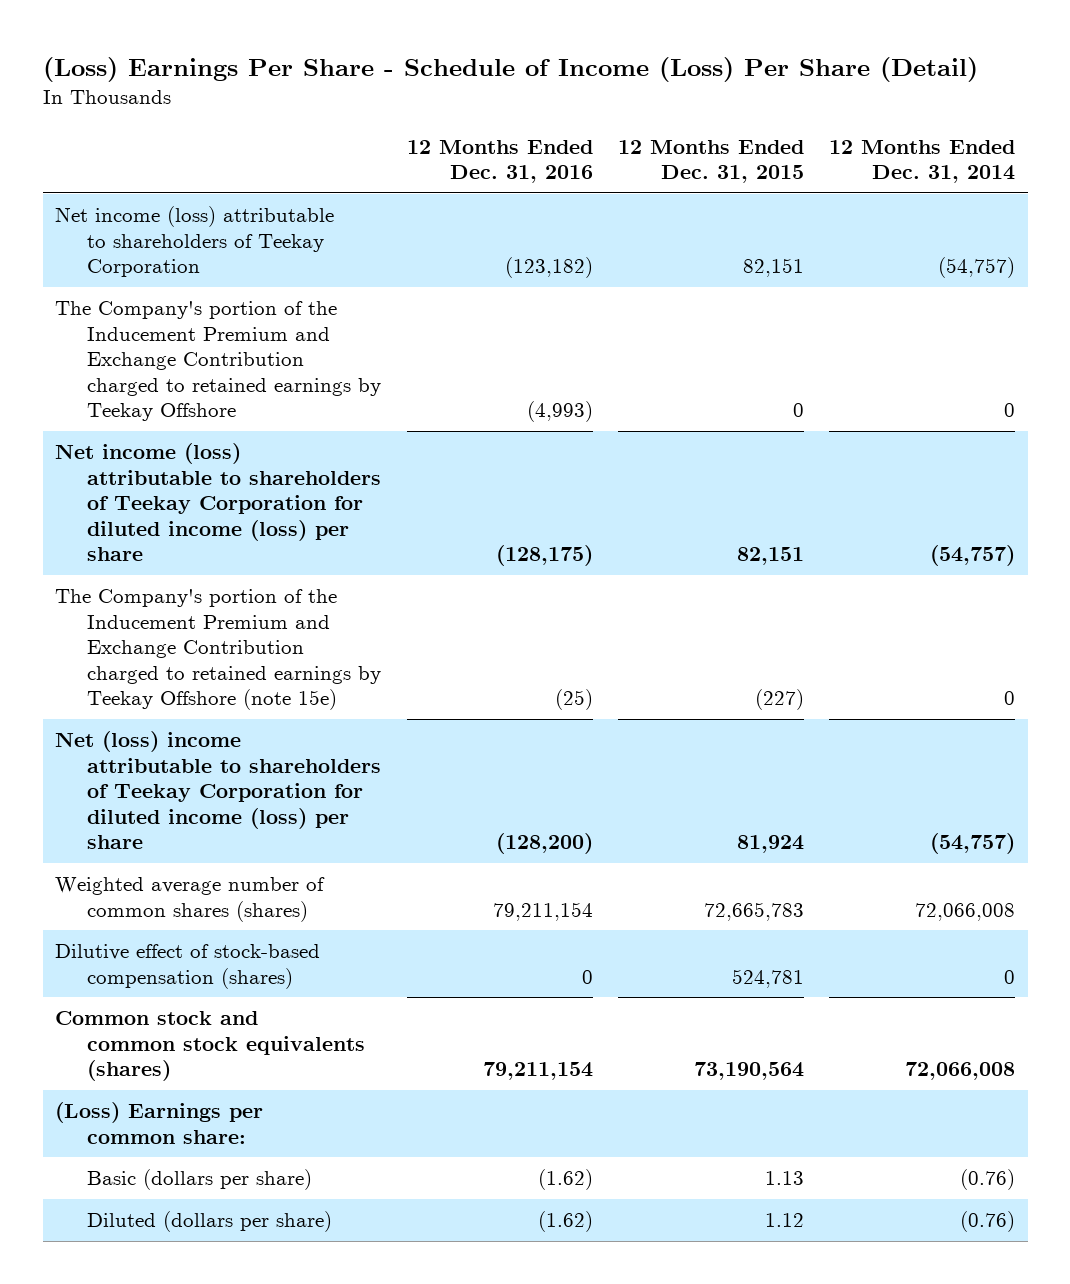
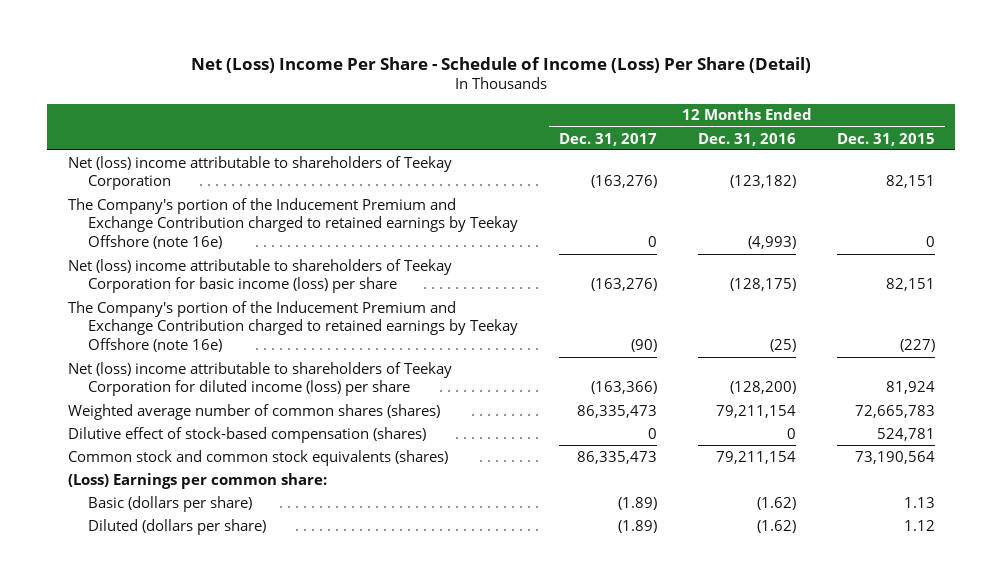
[42,56,978,82] (Loss) Earnings Per Share - Schedule of Income (Loss) Per Share (Detail) -> [191,56,812,73] Net (Loss) Income Per Share - Schedule of Income (Loss) Per Share (Detail)
[829,139,1016,184] 12 Months Ended Dec. 31, 2014 -> none
none -> [558,132,657,146] Dec. 31, 2017
[55,206,335,278] Net income (loss) attributable to shareholders of Teekay Corporation -> [67,155,452,191] Net (loss) income attributable to shareholders of Teekay Corporation
[55,301,382,422] The Company's portion of the Inducement Premium and Exchange Contribution charged to retained earnings by Teekay Offshore -> [67,197,519,250] The Company's portion of the Inducement Premium and Exchange Contribution charged to retained earnings by Teekay Offshore (note 16e)
[55,443,382,562] Net income (loss) attributable to shareholders of Teekay Corporation for diluted income (loss) per share -> [67,258,452,294] Net (loss) income attributable to shareholders of Teekay Corporation for basic income (loss) per share
[55,589,382,711] The Company's portion of the Inducement Premium and Exchange Contribution charged to retained earnings by Teekay Offshore (note 15e) -> [67,300,519,353] The Company's portion of the Inducement Premium and Exchange Contribution charged to retained earnings by Teekay Offshore (note 16e)

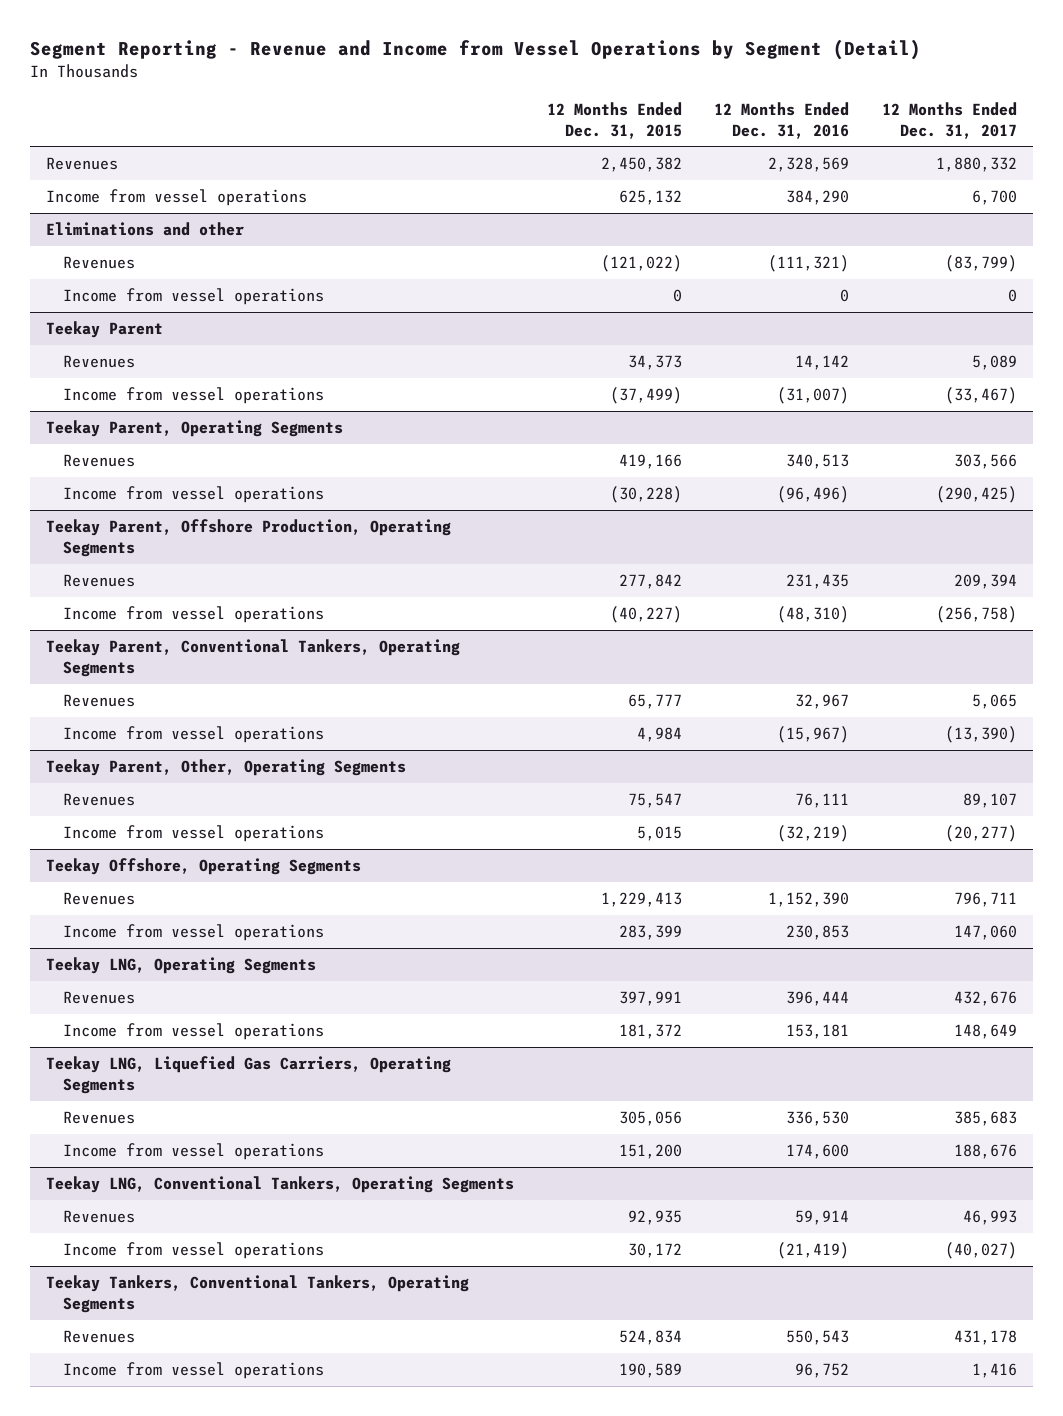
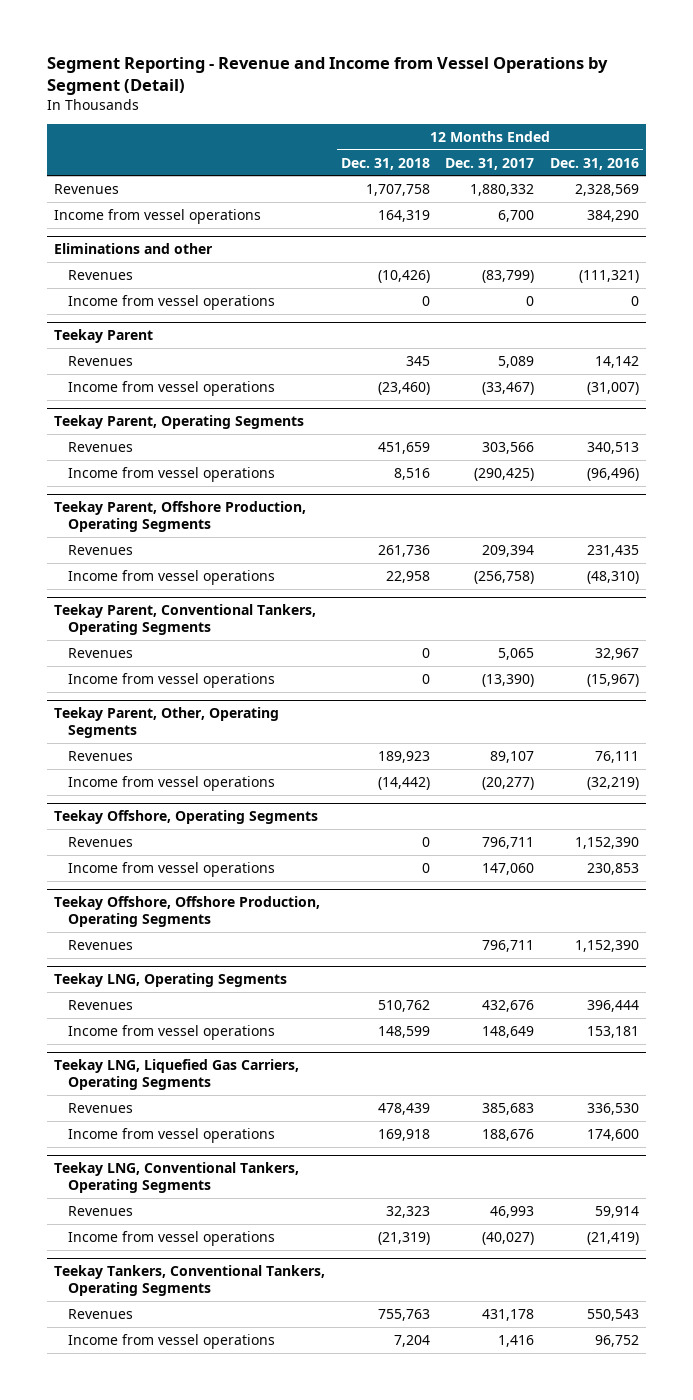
[546,102,682,139] 12 Months Ended Dec. 31, 2015 -> none
none -> [340,157,430,170] Dec. 31, 2018
none -> [54,896,321,928] Teekay Offshore, Offshore Production, Operating Segments
none -> [67,939,133,950] Revenues

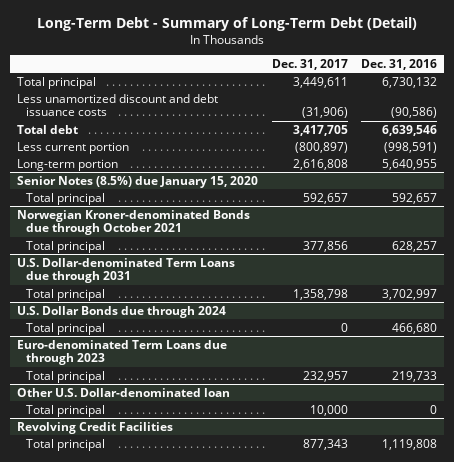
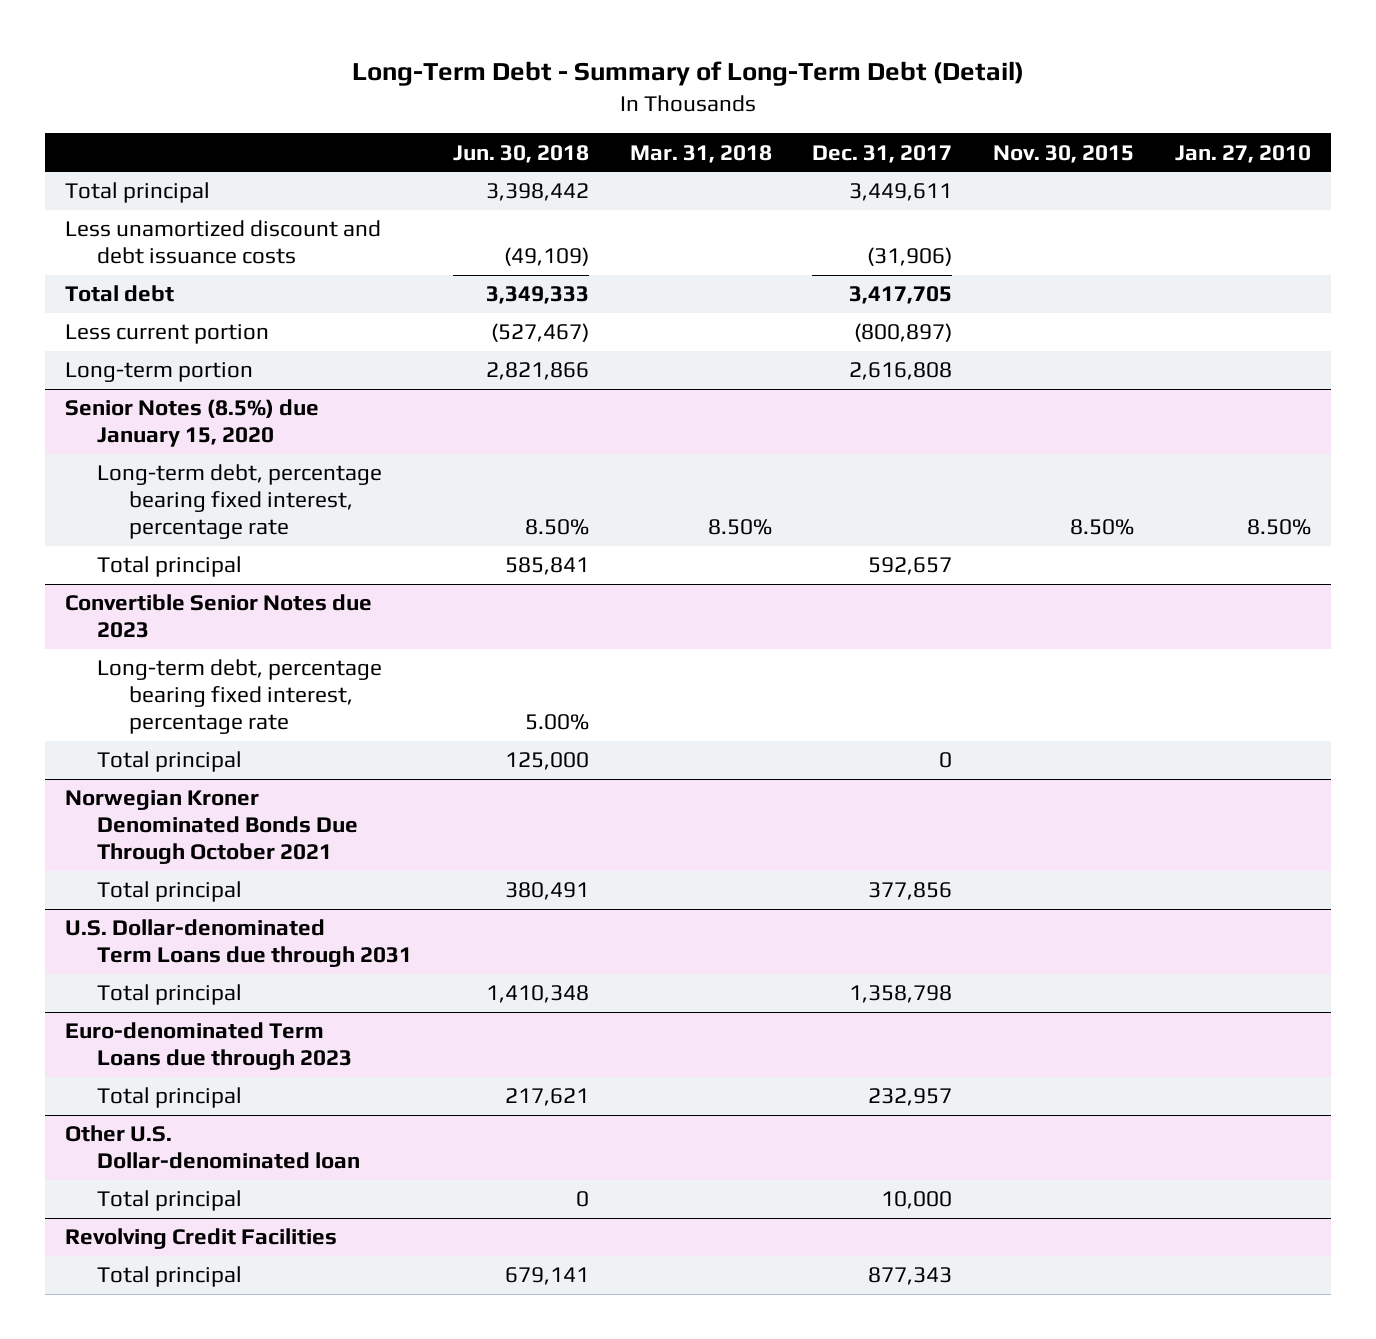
[361,58,438,70] Dec. 31, 2016 -> none
none -> [452,144,589,163] Jun. 30, 2018
none -> [629,144,772,163] Mar. 31, 2018
none -> [993,144,1135,163] Nov. 30, 2015
none -> [1174,144,1311,163] Jan. 27, 2010
none -> [96,464,382,540] Long-term debt, percentage bearing fixed interest, percentage rate
none -> [65,594,373,639] Convertible Senior Notes due 2023
none -> [96,659,382,735] Long-term debt, percentage bearing fixed interest, percentage rate
none -> [96,751,242,773] Total principal
[16,209,250,236] Norwegian Kroner-denominated Bonds due through October 2021 -> [65,790,358,865] Norwegian Kroner Denominated Bonds Due Through October 2021
[16,305,226,318] U.S. Dollar Bonds due through 2024 -> none
[26,322,106,335] Total principal -> none

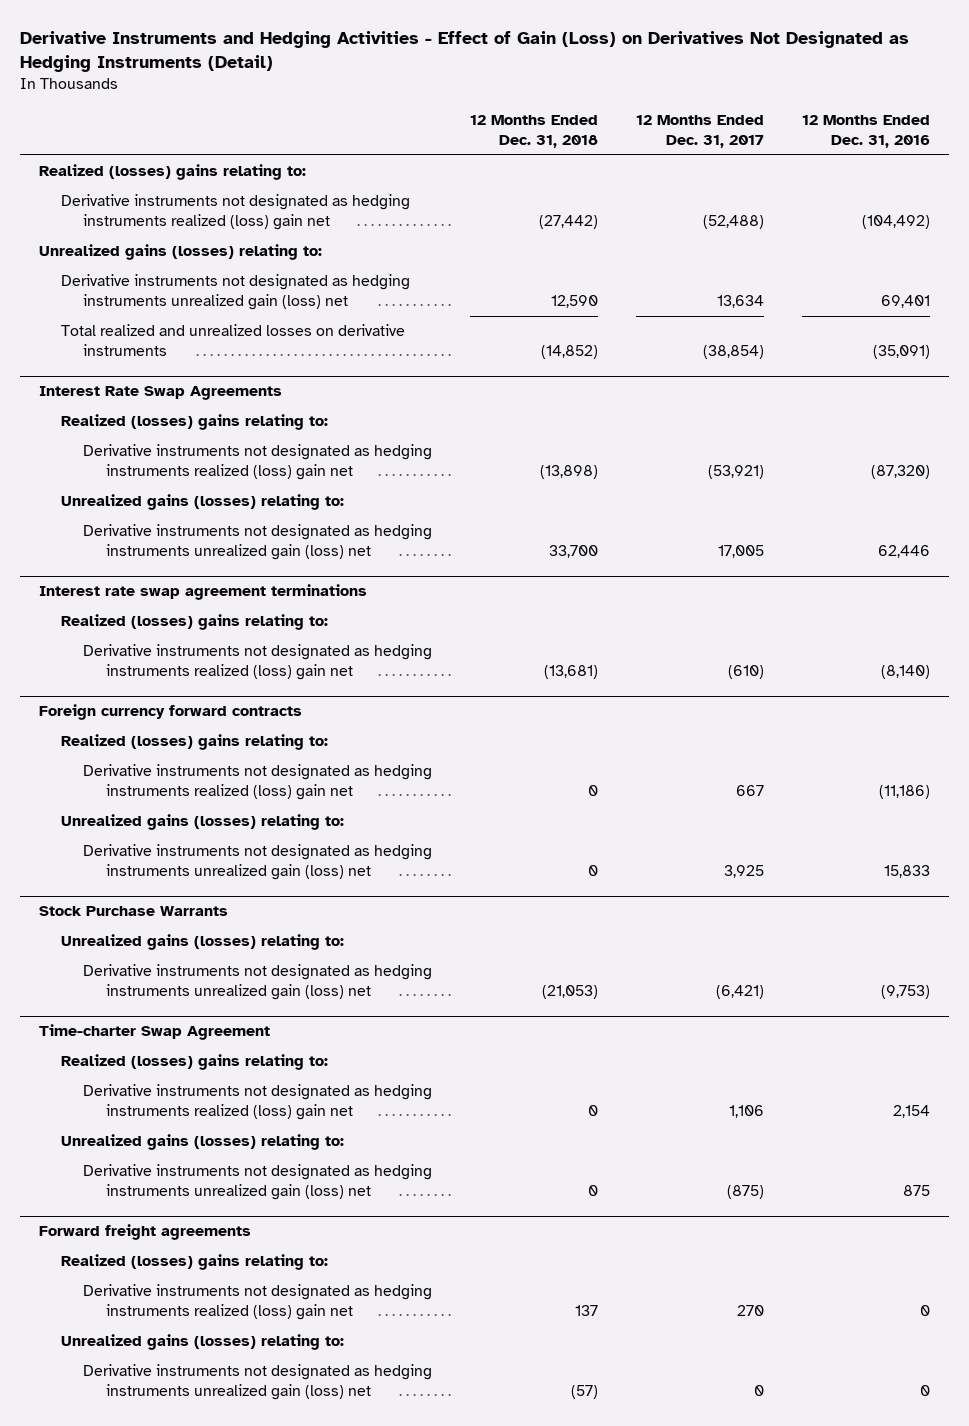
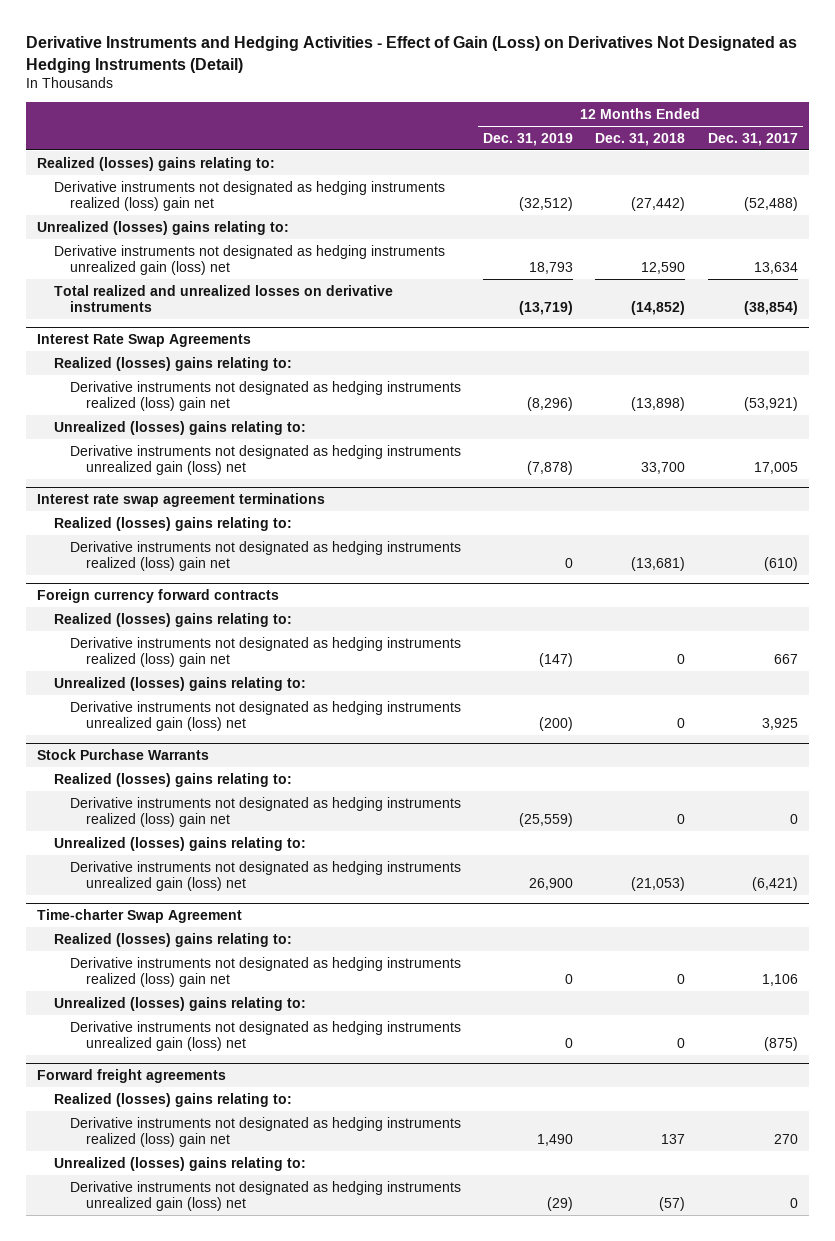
[802,114,931,149] 12 Months Ended Dec. 31, 2016 -> none
none -> [483,132,574,146] Dec. 31, 2019
[38,244,322,261] Unrealized gains (losses) relating to: -> [37,220,290,235] Unrealized (losses) gains relating to:
[61,494,345,511] Unrealized gains (losses) relating to: -> [53,420,306,435] Unrealized (losses) gains relating to:
[61,814,345,831] Unrealized gains (losses) relating to: -> [53,676,306,691] Unrealized (losses) gains relating to:
none -> [53,772,292,787] Realized (losses) gains relating to:
none -> [69,796,461,827] Derivative instruments not designated as hedging instruments realized (loss) gain net
[61,934,345,951] Unrealized gains (losses) relating to: -> [53,836,306,851] Unrealized (losses) gains relating to:
[61,1134,345,1151] Unrealized gains (losses) relating to: -> [53,996,306,1011] Unrealized (losses) gains relating to:
[61,1334,345,1351] Unrealized gains (losses) relating to: -> [53,1156,306,1171] Unrealized (losses) gains relating to:

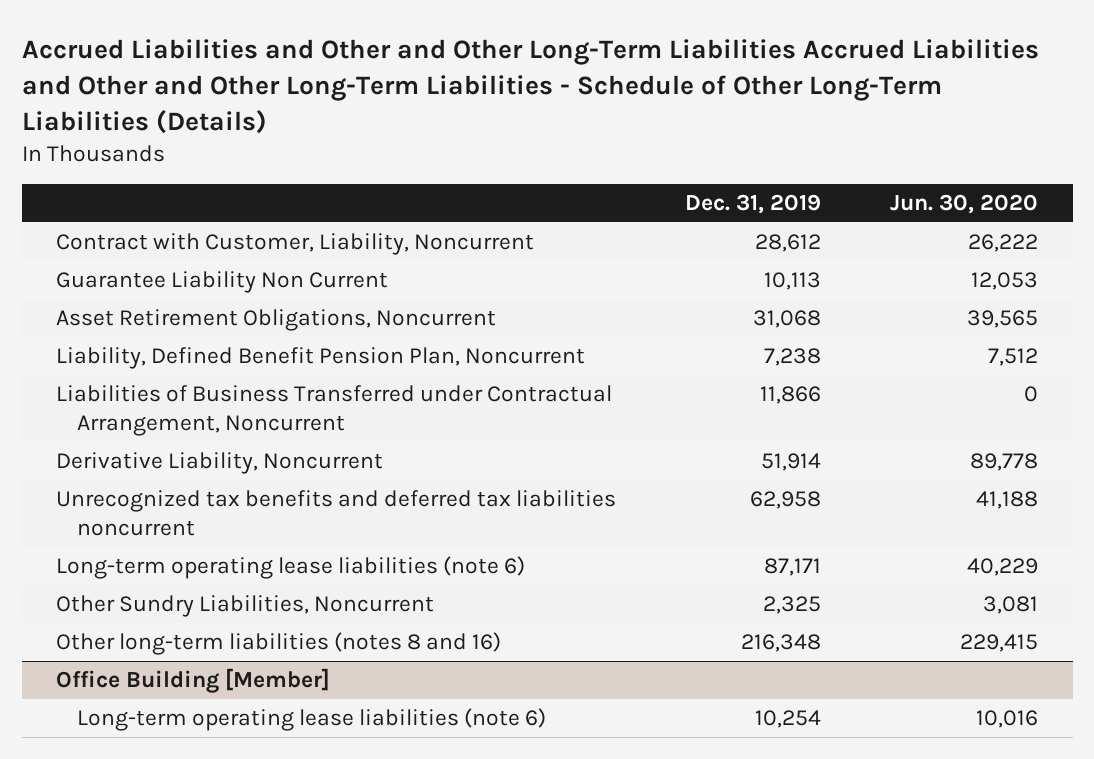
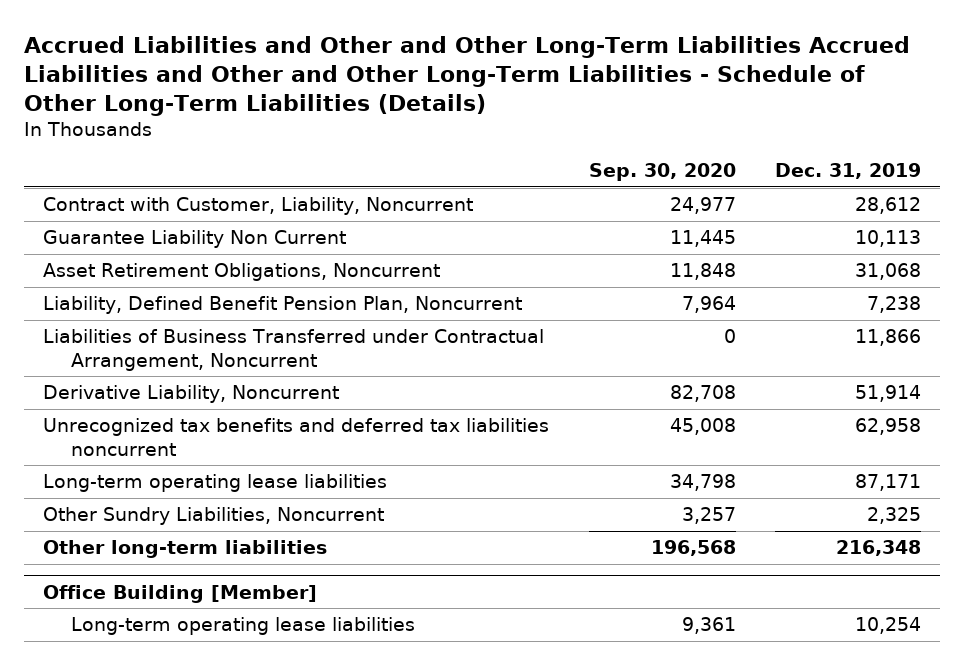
[890,194,1039,215] Jun. 30, 2020 -> none
none -> [588,163,736,182] Sep. 30, 2020
[56,556,526,580] Long-term operating lease liabilities (note 6) -> [43,474,388,493] Long-term operating lease liabilities
[56,632,502,656] Other long-term liabilities (notes 8 and 16) -> [43,540,328,559] Other long-term liabilities
[76,708,546,732] Long-term operating lease liabilities (note 6) -> [70,617,415,636] Long-term operating lease liabilities

